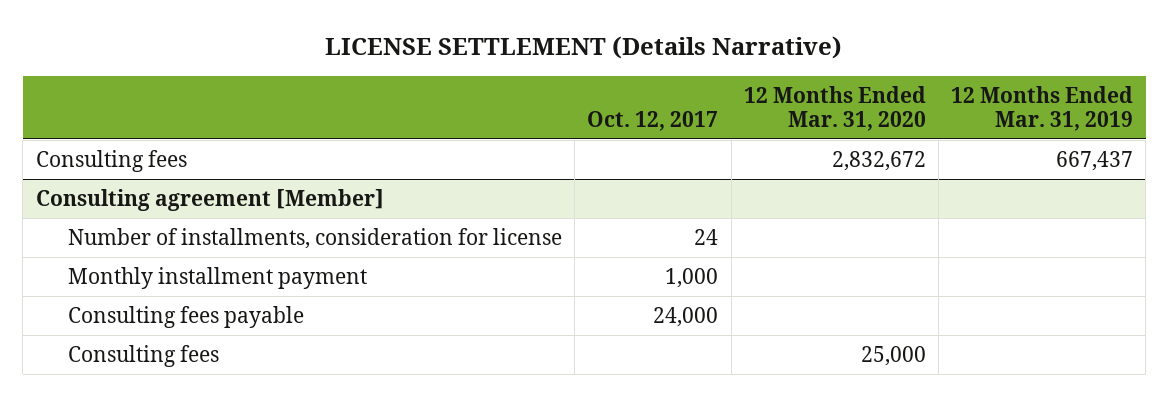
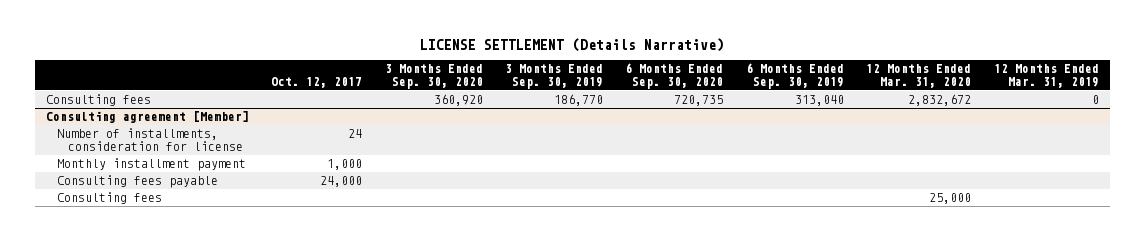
none -> [384,64,483,89] 3 Months Ended Sep. 30, 2020
none -> [505,64,604,89] 3 Months Ended Sep. 30, 2019
none -> [625,63,724,89] 6 Months Ended Sep. 30, 2020
none -> [745,63,844,89] 6 Months Ended Sep. 30, 2019
[1055,150,1133,171] 667,437 -> [1091,95,1099,105] 0

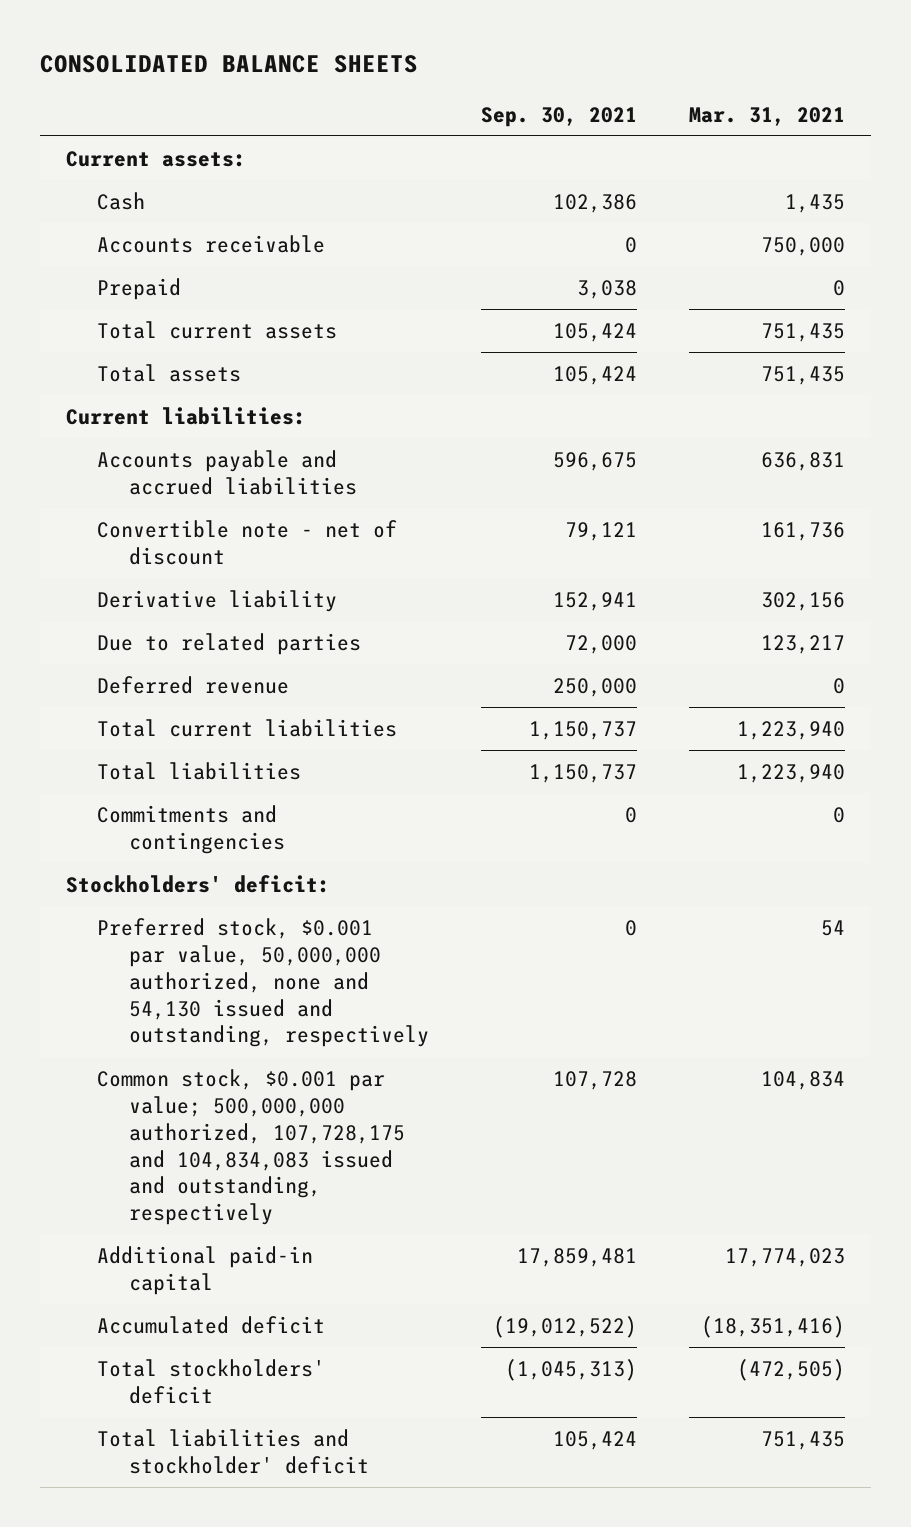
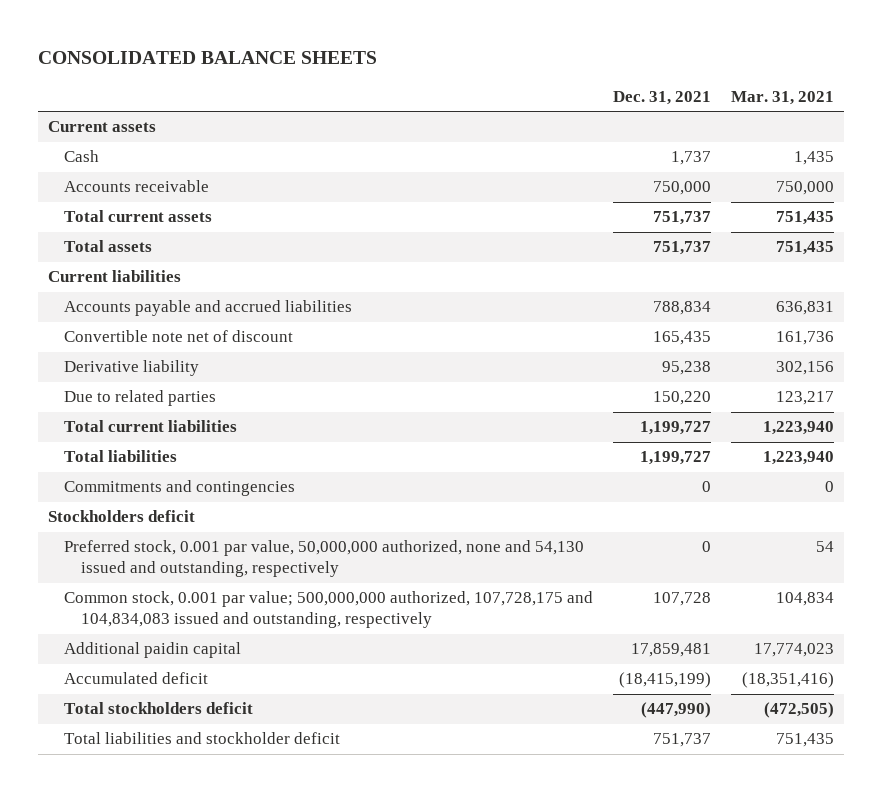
[481,106,638,127] Sep. 30, 2021 -> none
none -> [613,90,712,105] Dec. 31, 2021
[65,150,246,167] Current assets: -> [47,121,156,133] Current assets
[97,277,182,300] Prepaid -> none
[65,406,306,425] Current liabilities: -> [47,270,181,283] Current liabilities
[97,519,398,565] Convertible note - net of discount -> [64,330,294,343] Convertible note net of discount
[97,675,290,694] Deferred revenue -> none
[65,874,330,893] Stockholders' deficit: -> [47,510,195,523] Stockholders deficit
[97,917,429,1048] Preferred stock, $0.001 par value, 50,000,000 authorized, none and 54,130 issued and outstanding, respectively -> [64,540,585,578] Preferred stock, 0.001 par value, 50,000,000 authorized, none and 54,130 issued and outstanding, respectively
[97,1068,405,1226] Common stock, $0.001 par value; 500,000,000 authorized, 107,728,175 and 104,834,083 issued and outstanding, respectively -> [64,591,594,629] Common stock, 0.001 par value; 500,000,000 authorized, 107,728,175 and 104,834,083 issued and outstanding, respectively
[97,1245,314,1295] Additional paid-in capital -> [64,642,242,659] Additional paidin capital
[97,1358,326,1404] Total stockholders' deficit -> [64,702,254,715] Total stockholders deficit
[97,1428,369,1474] Total liabilities and stockholder' deficit -> [64,732,341,745] Total liabilities and stockholder deficit

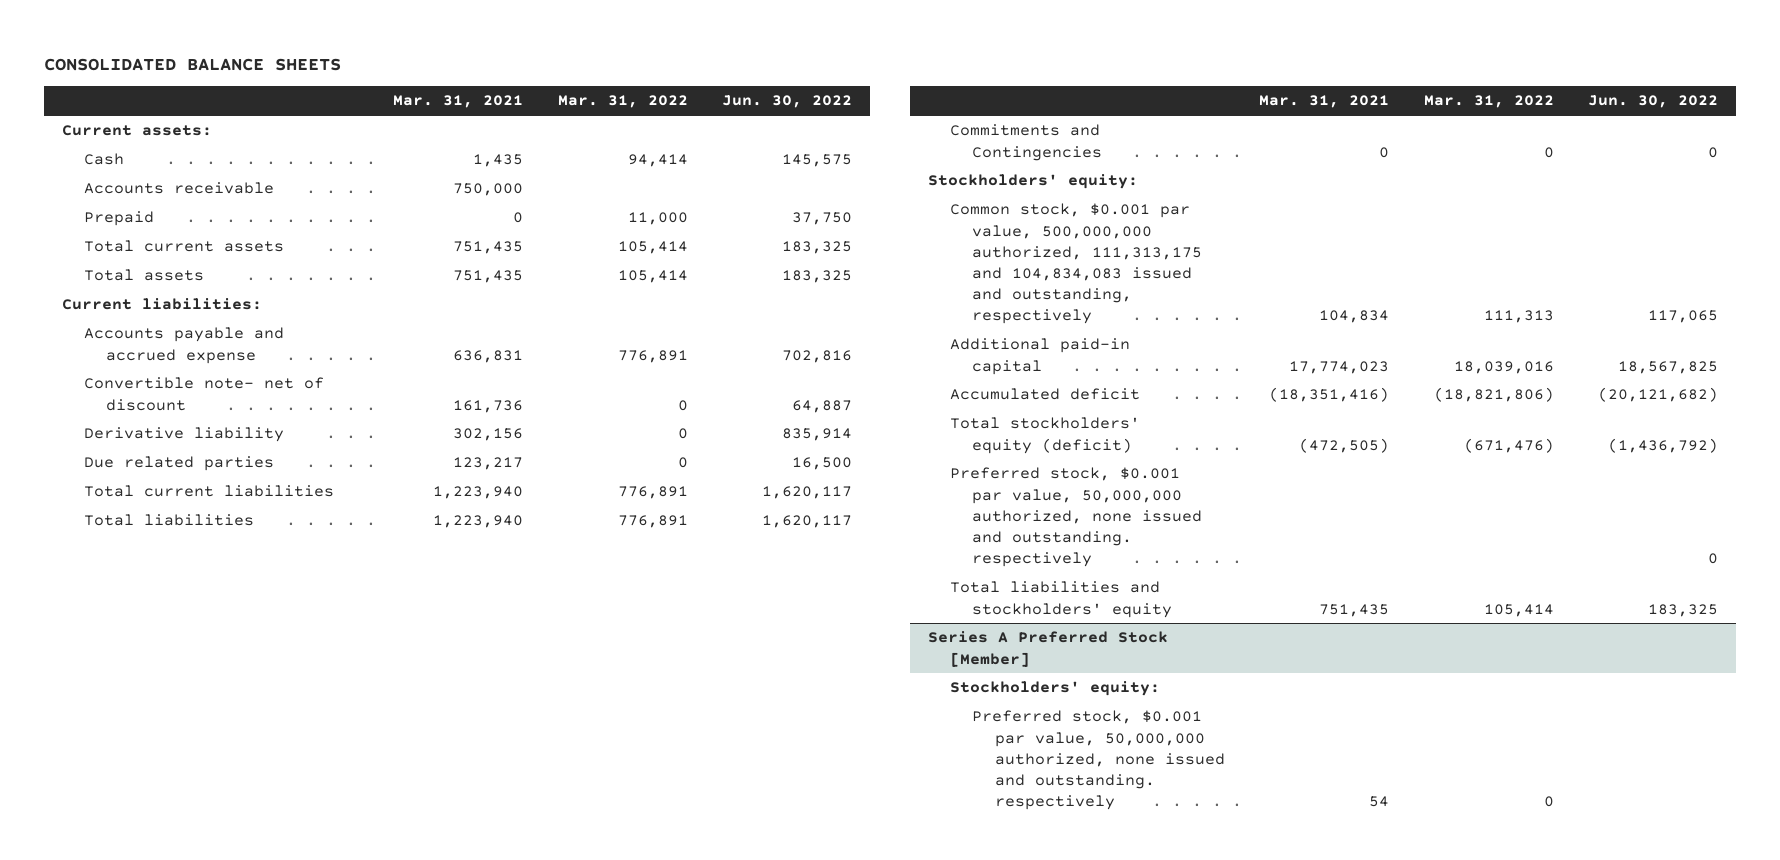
[613,90,712,105] Dec. 31, 2021 -> none
none -> [557,95,688,109] Mar. 31, 2022
none -> [722,95,853,109] Jun. 30, 2022
[47,121,156,133] Current assets -> [61,125,212,137] Current assets:
none -> [84,211,155,227] Prepaid
[47,270,181,283] Current liabilities -> [61,298,262,311] Current liabilities:
[64,300,353,317] Accounts payable and accrued liabilities -> [84,327,285,364] Accounts payable and accrued expense
[64,330,294,343] Convertible note net of discount -> [84,377,325,411] Convertible note- net of discount
[64,390,217,407] Due to related parties -> [84,456,275,472] Due related parties
[64,540,585,578] Preferred stock, 0.001 par value, 50,000,000 authorized, none and 54,130 issued and outstanding, respectively -> none
[64,480,296,497] Commitments and contingencies -> [949,124,1103,161] Commitments and Contingencies
[47,510,195,523] Stockholders deficit -> [927,174,1138,190] Stockholders' equity:
[64,591,594,629] Common stock, 0.001 par value; 500,000,000 authorized, 107,728,175 and 104,834,083 issued and outstanding, respectively -> [949,203,1203,325] Common stock, $0.001 par value, 500,000,000 authorized, 111,313,175 and 104,834,083 issued and outstanding, respectively
[64,642,242,659] Additional paidin capital -> [949,338,1130,375] Additional paid-in capital
[64,702,254,715] Total stockholders deficit -> [949,417,1140,454] Total stockholders' equity (deficit)
none -> [949,467,1203,568] Preferred stock, $0.001 par value, 50,000,000 authorized, none issued and outstanding. respectively
[64,732,341,745] Total liabilities and stockholder deficit -> [949,581,1173,618] Total liabilities and stockholders' equity
none -> [927,631,1168,667] Series A Preferred Stock [Member]
none -> [949,681,1160,697] Stockholders' equity:
none -> [972,710,1225,811] Preferred stock, $0.001 par value, 50,000,000 authorized, none issued and outstanding. respectively

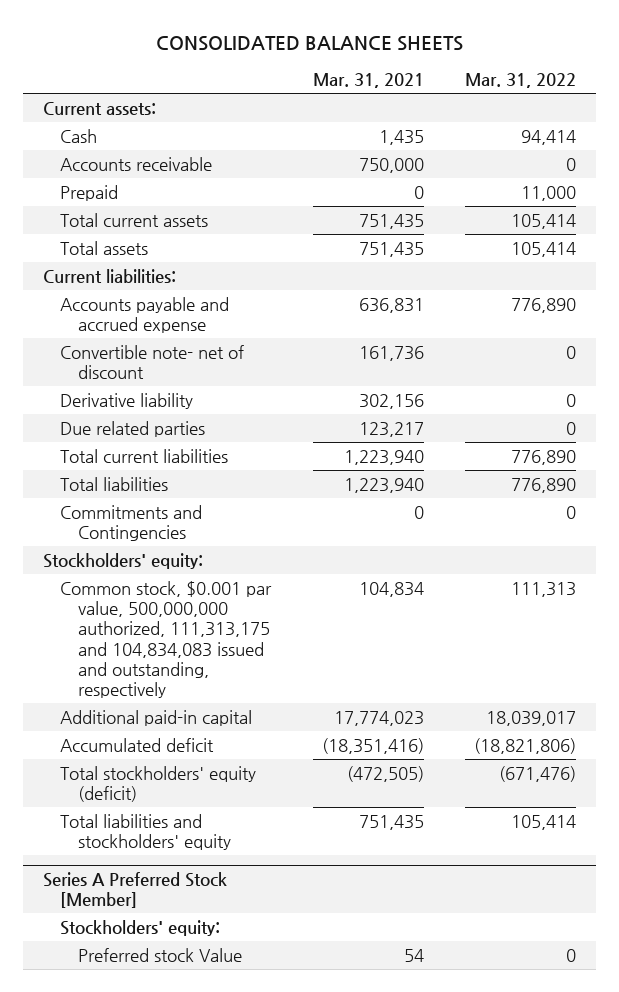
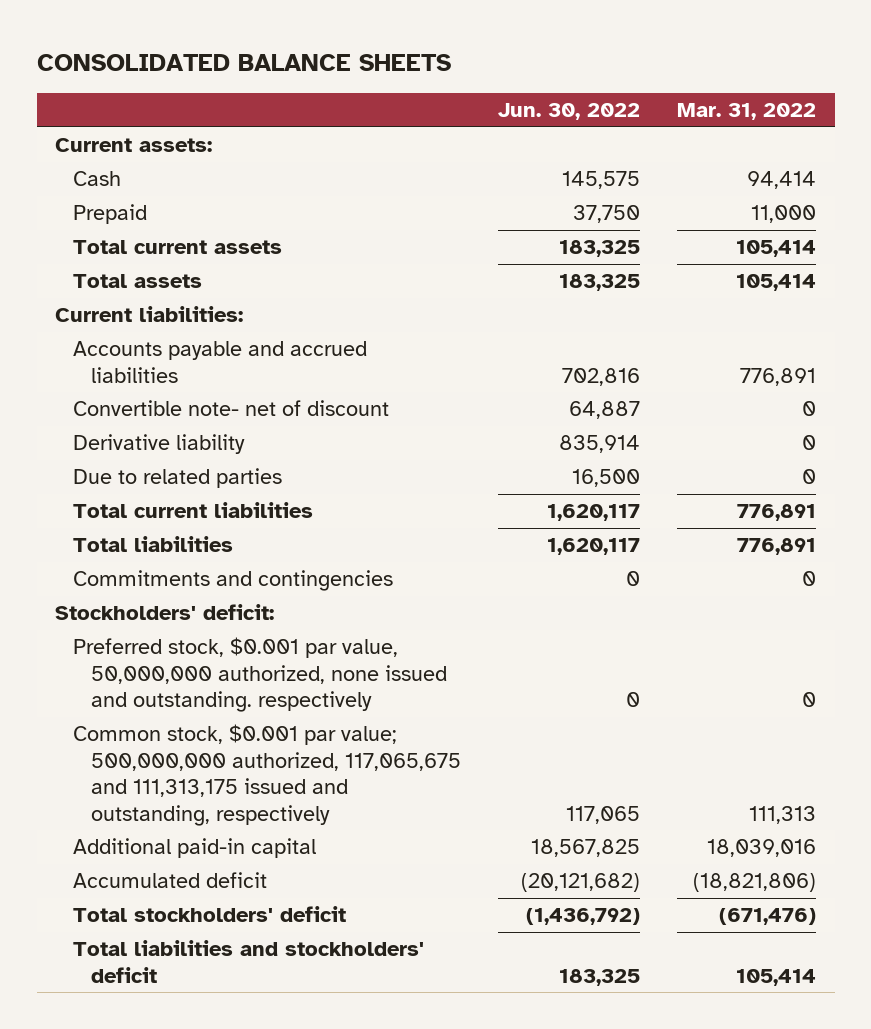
[312,73,424,89] Mar. 31, 2021 -> none
none -> [498,103,641,121] Jun. 30, 2022
[60,156,213,171] Accounts receivable -> none
[60,296,230,334] Accounts payable and accrued expense -> [73,341,368,383] Accounts payable and accrued liabilities
[510,297,576,313] 776,890 -> [740,367,817,386] 776,891
[60,420,206,437] Due related parties -> [73,468,283,489] Due to related parties
[510,449,576,465] 776,890 -> [737,504,817,522] 776,891
[510,477,576,493] 776,890 -> [737,538,817,556] 776,891
[60,504,203,542] Commitments and Contingencies -> [73,570,394,592] Commitments and contingencies
[43,552,204,569] Stockholders' equity: -> [55,604,275,621] Stockholders' deficit:
none -> [73,637,448,713] Preferred stock, $0.001 par value, 50,000,000 authorized, none issued and outstanding. respectively
[60,580,273,699] Common stock, $0.001 par value, 500,000,000 authorized, 111,313,175 and 104,834,083 issued and outstanding, respectively -> [73,724,462,826] Common stock, $0.001 par value; 500,000,000 authorized, 117,065,675 and 111,313,175 issued and outstanding, respectively
[485,710,576,726] 18,039,017 -> [707,839,817,858] 18,039,016
[43,871,228,909] Series A Preferred Stock [Member] -> none
[60,919,221,936] Stockholders' equity: -> none
[77,947,242,962] Preferred stock Value -> none
[60,765,257,803] Total stockholders' equity (deficit) -> [73,906,347,923] Total stockholders' deficit
[60,813,231,851] Total liabilities and stockholders' equity -> [73,940,425,983] Total liabilities and stockholders' deficit

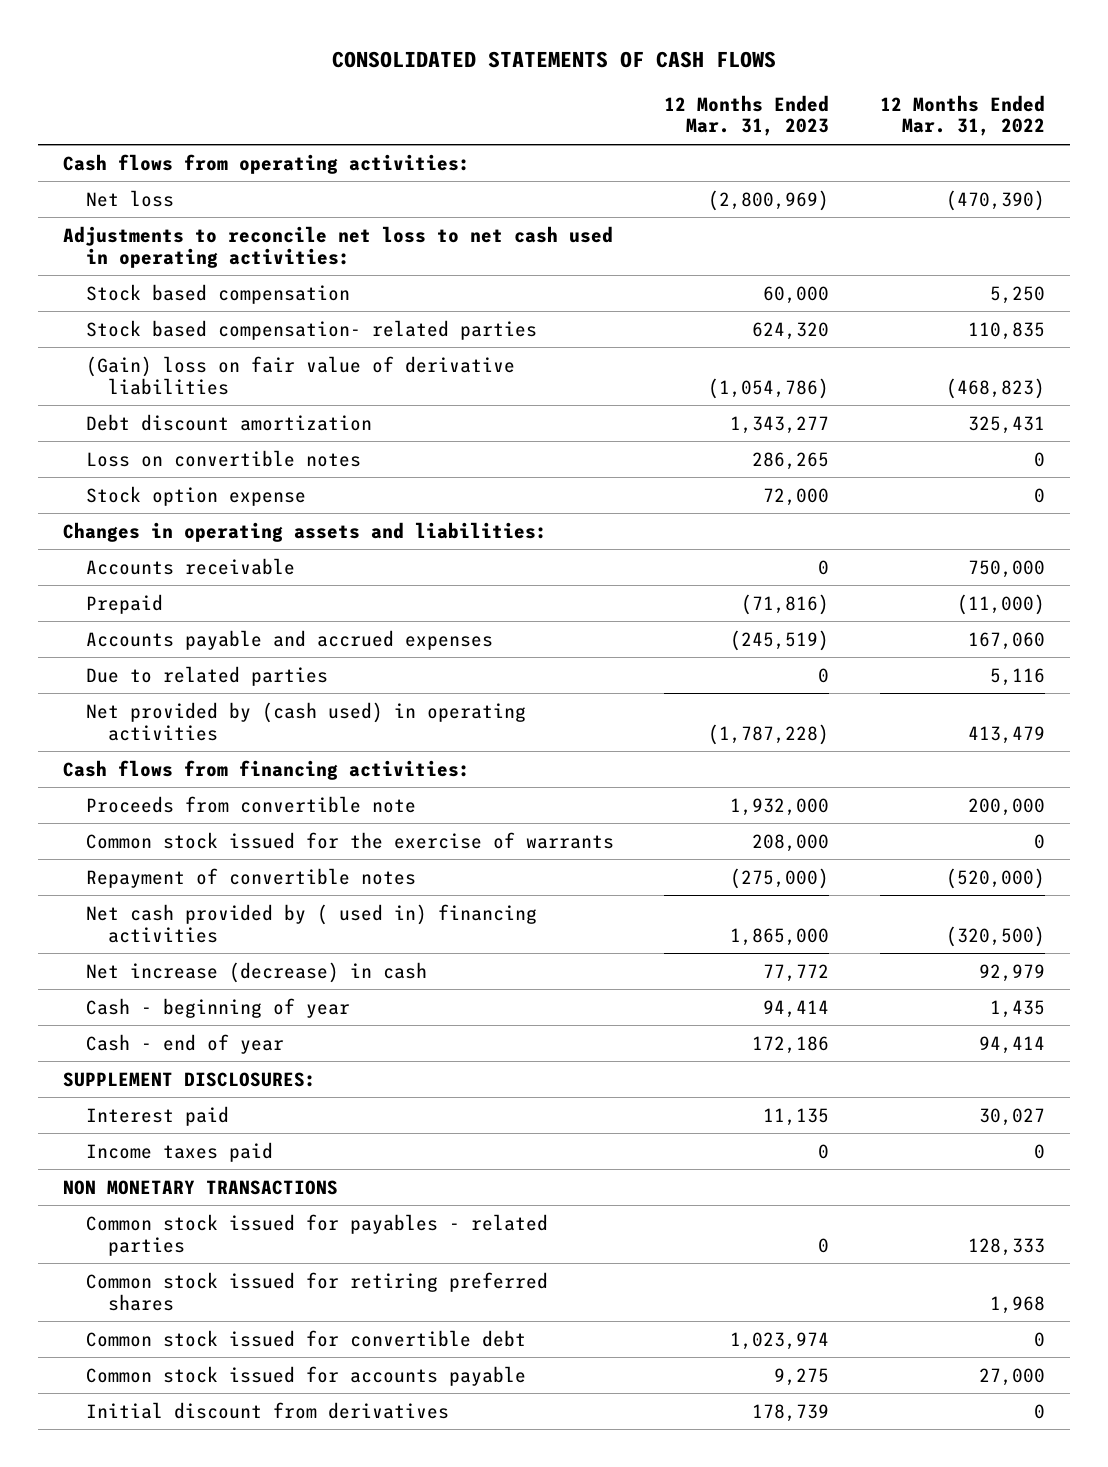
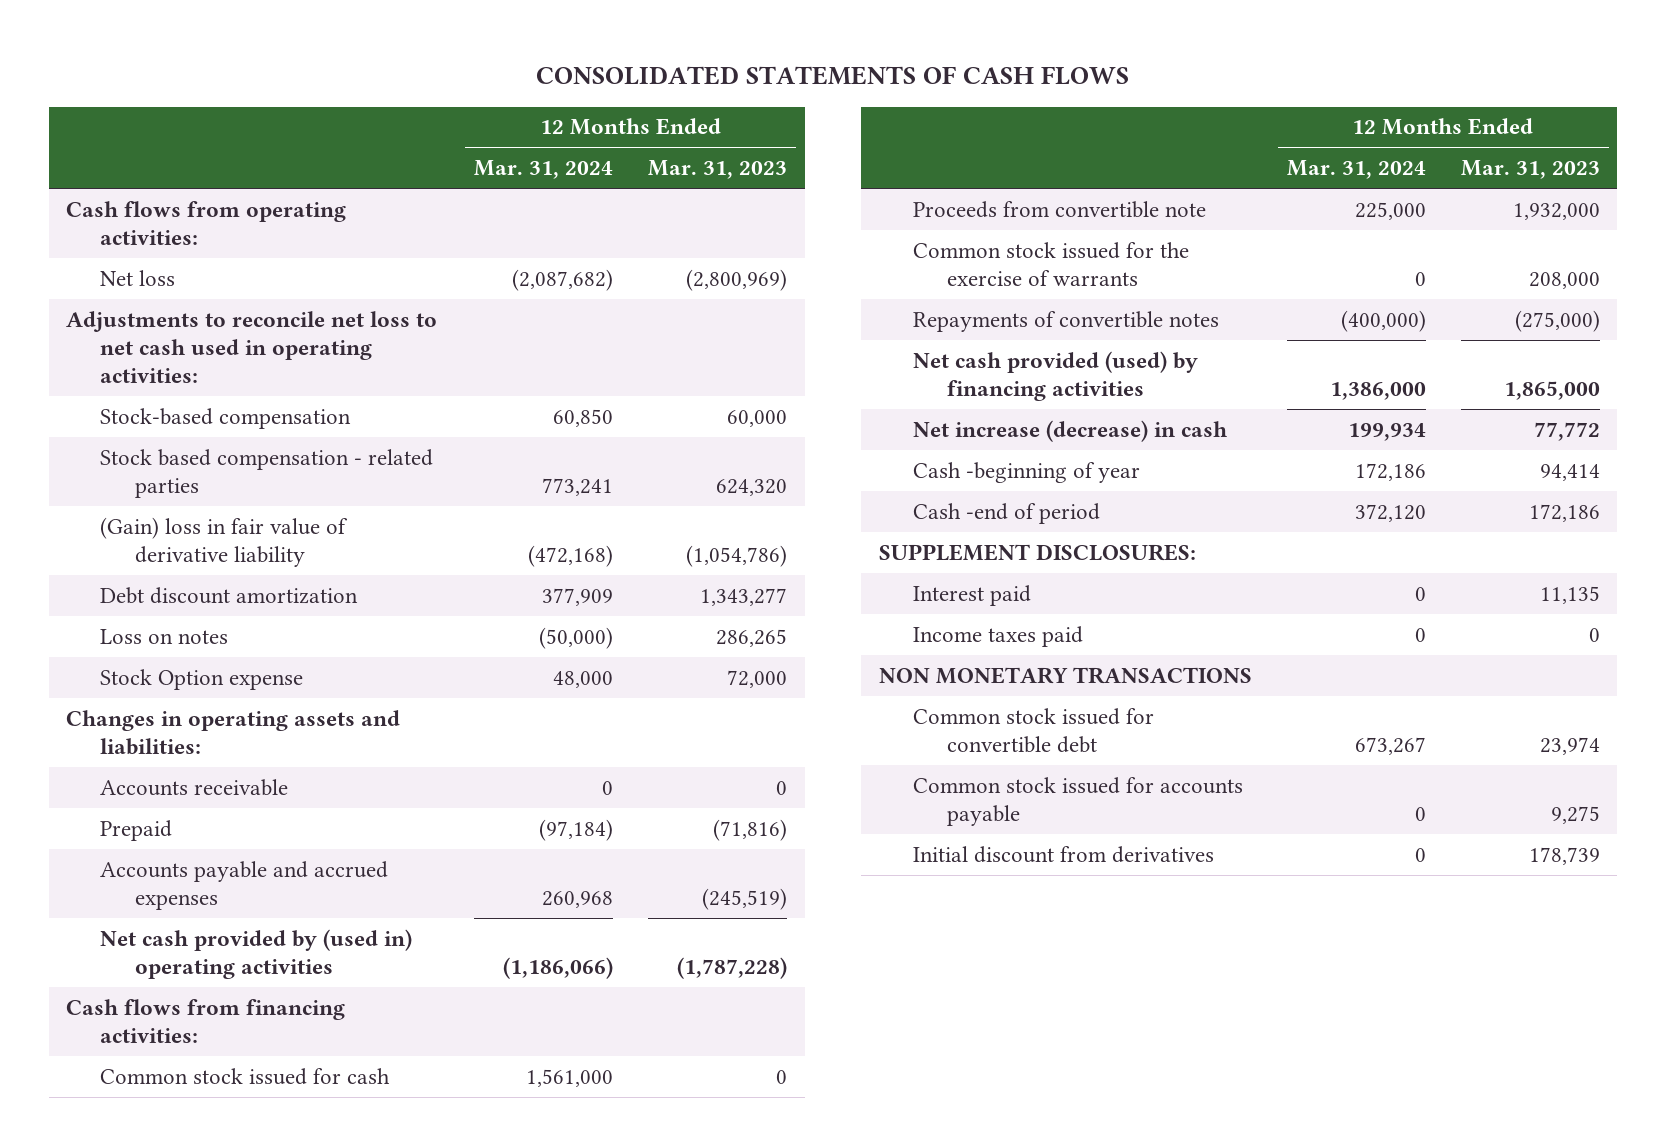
[880,94,1046,137] 12 Months Ended Mar. 31, 2022 -> none
none -> [474,160,614,180] Mar. 31, 2024
[85,283,350,304] Stock based compensation -> [100,407,352,429] Stock-based compensation
[85,319,537,340] Stock based compensation- related parties -> [100,448,434,498] Stock based compensation - related parties
[85,355,515,395] (Gain) loss on fair value of derivative liabilities -> [100,516,349,567] (Gain) loss in fair value of derivative liability
[85,449,361,467] Loss on convertible notes -> [100,628,229,644] Loss on notes
[85,485,306,506] Stock option expense -> [100,668,304,690] Stock Option expense
[85,665,328,686] Due to related parties -> none
[85,701,526,741] Net provided by (cash used) in operating activities -> [100,928,413,979] Net cash provided by (used in) operating activities
none -> [100,1067,391,1085] Common stock issued for cash
[85,867,416,888] Repayment of convertible notes -> [913,310,1220,332] Repayments of convertible notes
[85,903,537,943] Net cash provided by ( used in) financing activities -> [913,350,1199,401] Net cash provided (used) by financing activities
[85,997,350,1018] Cash - beginning of year -> [913,461,1141,483] Cash -beginning of year
[85,1033,284,1054] Cash - end of year -> [913,502,1101,524] Cash -end of period
[85,1213,548,1256] Common stock issued for payables - related parties -> none
[85,1271,548,1311] Common stock issued for retiring preferred shares -> none
[730,1331,830,1350] 1,023,974 -> [1539,736,1600,755] 23,974

